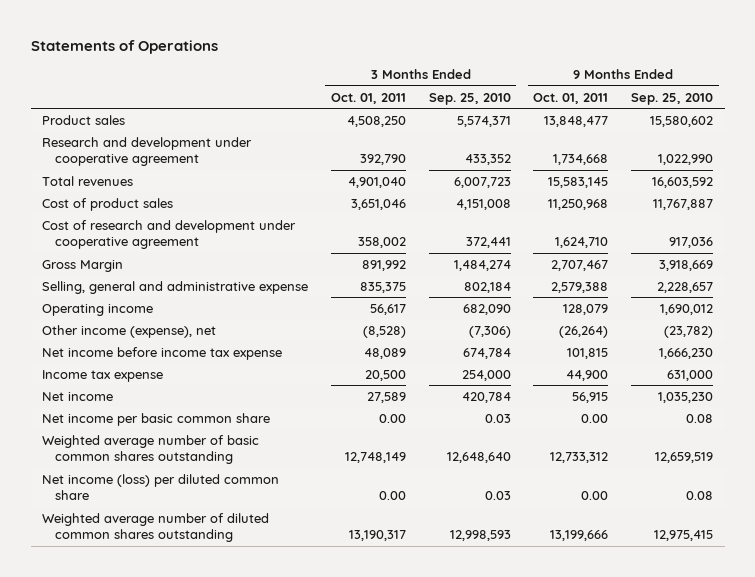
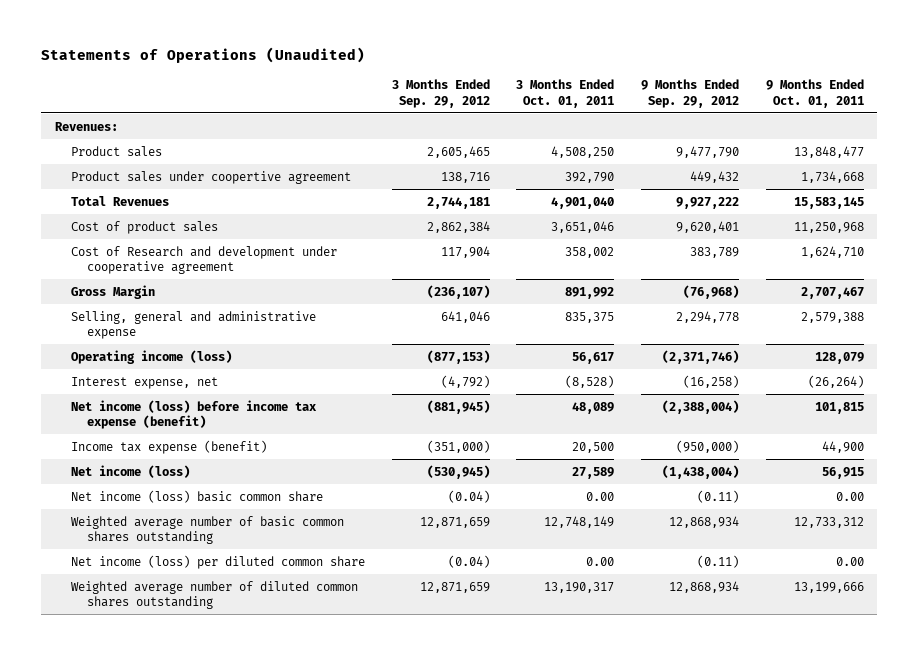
[30,39,218,54] Statements of Operations -> [41,47,366,64] Statements of Operations (Unaudited)
[428,92,511,105] Sep. 25, 2010 -> none
[631,92,714,105] Sep. 25, 2010 -> none
none -> [391,79,490,108] 3 Months Ended Sep. 29, 2012
none -> [641,79,740,108] 9 Months Ended Sep. 29, 2012
none -> [54,121,118,131] Revenues:
[41,136,252,167] Research and development under cooperative agreement -> [70,170,351,184] Product sales under coopertive agreement
[41,175,133,186] Total revenues -> [70,195,169,206] Total Revenues
[41,219,296,250] Cost of research and development under cooperative agreement -> [70,245,337,275] Cost of Research and development under cooperative agreement
[41,303,153,316] Operating income -> [70,349,232,364] Operating income (loss)
[41,324,216,338] Other income (expense), net -> [70,376,218,389] Interest expense, net
[41,346,282,360] Net income before income tax expense -> [70,399,317,430] Net income (loss) before income tax expense (benefit)
[41,369,163,382] Income tax expense -> [70,439,267,454] Income tax expense (benefit)
[41,391,113,401] Net income -> [70,464,190,478] Net income (loss)
[41,412,270,426] Net income per basic common share -> [70,489,323,503] Net income (loss) basic common share

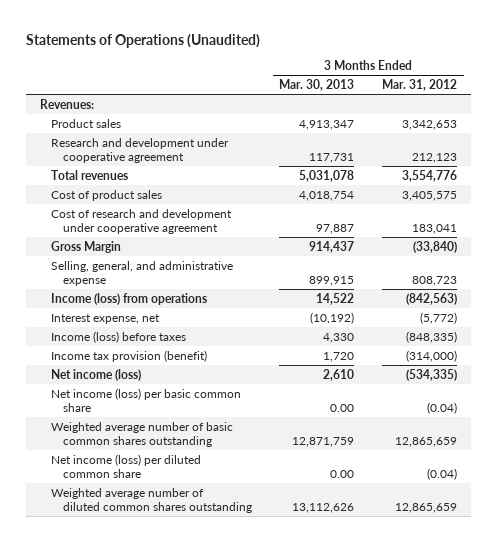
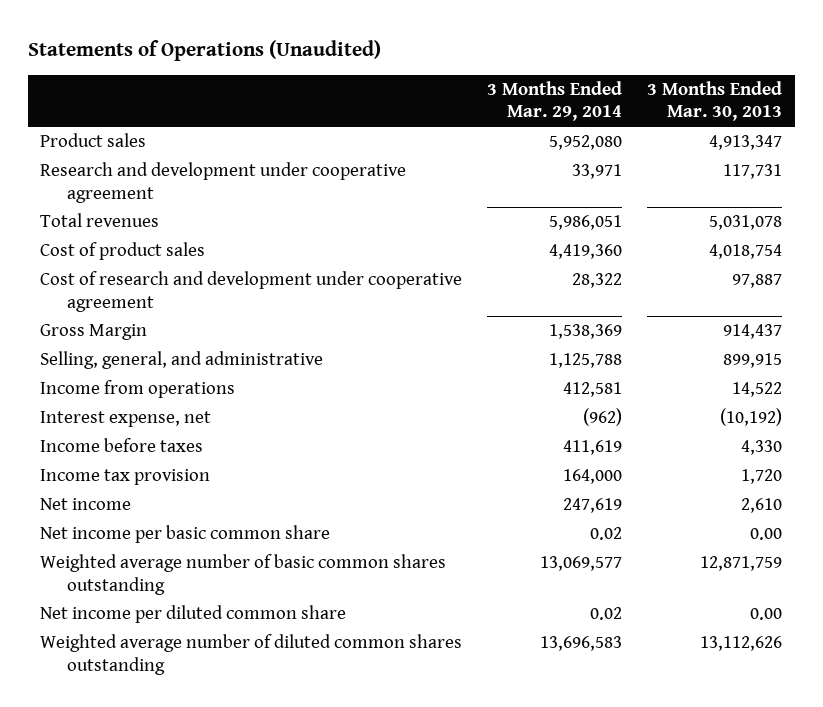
[382,79,458,92] Mar. 31, 2012 -> none
none -> [487,81,623,122] 3 Months Ended Mar. 29, 2014
[40,98,95,109] Revenues: -> none
[51,260,234,286] Selling, general, and administrative expense -> [40,351,324,370] Selling, general, and administrative
[51,292,208,305] Income (loss) from operations -> [40,380,236,399] Income from operations
[51,330,187,343] Income (loss) before taxes -> [40,438,204,453] Income before taxes
[51,349,208,362] Income tax provision (benefit) -> [40,469,211,486] Income tax provision
[51,368,142,381] Net income (loss) -> [40,498,132,511] Net income
[51,387,242,412] Net income (loss) per basic common share -> [40,525,331,544] Net income per basic common share
[51,453,202,478] Net income (loss) per diluted common share -> [40,605,347,624] Net income per diluted common share

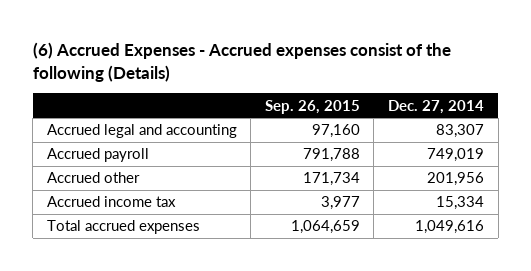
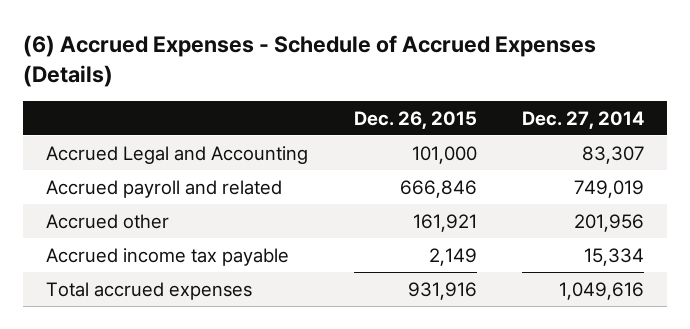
[32,41,451,82] (6) Accrued Expenses - Accrued expenses consist of the following (Details) -> [22,35,596,87] (6) Accrued Expenses - Schedule of Accrued Expenses (Details)
[264,99,360,114] Sep. 26, 2015 -> none
none -> [353,110,477,129] Dec. 26, 2015
[46,124,237,139] Accrued legal and accounting -> [45,145,308,164] Accrued Legal and Accounting
[46,148,149,163] Accrued payroll -> [45,179,282,198] Accrued payroll and related
[46,196,176,208] Accrued income tax -> [45,247,289,266] Accrued income tax payable

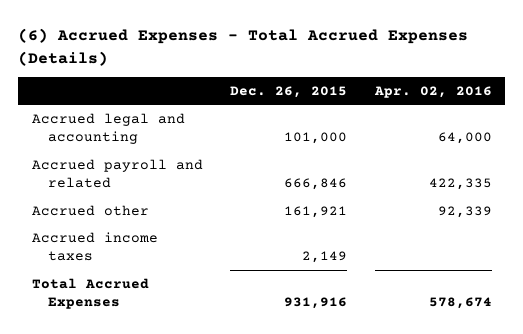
[22,35,596,87] (6) Accrued Expenses - Schedule of Accrued Expenses (Details) -> [17,28,468,66] (6) Accrued Expenses - Total Accrued Expenses (Details)
[522,110,645,129] Dec. 27, 2014 -> none
none -> [373,86,492,99] Apr. 02, 2016
[45,145,308,164] Accrued Legal and Accounting -> [31,112,185,145] Accrued legal and accounting
[45,247,289,266] Accrued income tax payable -> [31,231,158,262] Accrued income taxes
[45,281,252,300] Total accrued expenses -> [31,277,149,310] Total Accrued Expenses

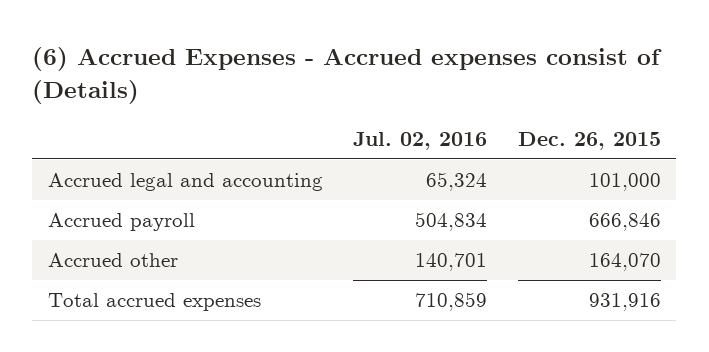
[17,28,468,66] (6) Accrued Expenses - Total Accrued Expenses (Details) -> [32,47,663,104] (6) Accrued Expenses - Accrued expenses consist of (Details)
[373,86,492,99] Apr. 02, 2016 -> none
none -> [353,132,488,151] Jul. 02, 2016
[31,231,158,262] Accrued income taxes -> none
[31,158,203,189] Accrued payroll and related -> [47,213,195,232] Accrued payroll
[284,205,348,218] 161,921 -> [588,253,661,272] 164,070
[31,277,149,310] Total Accrued Expenses -> [47,293,261,312] Total accrued expenses

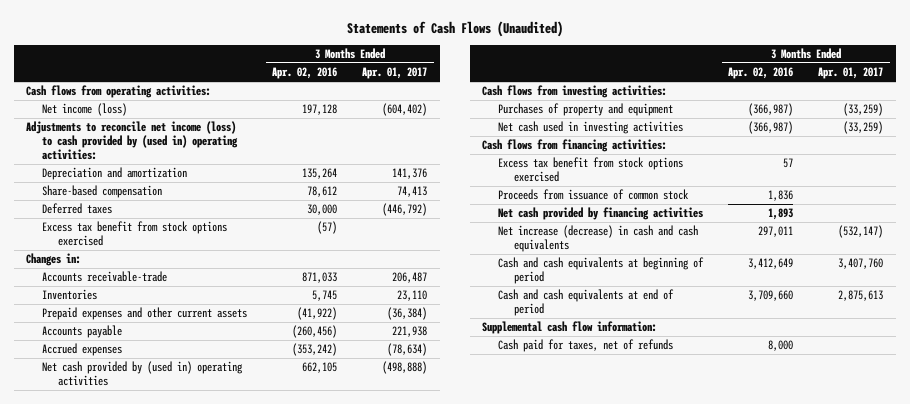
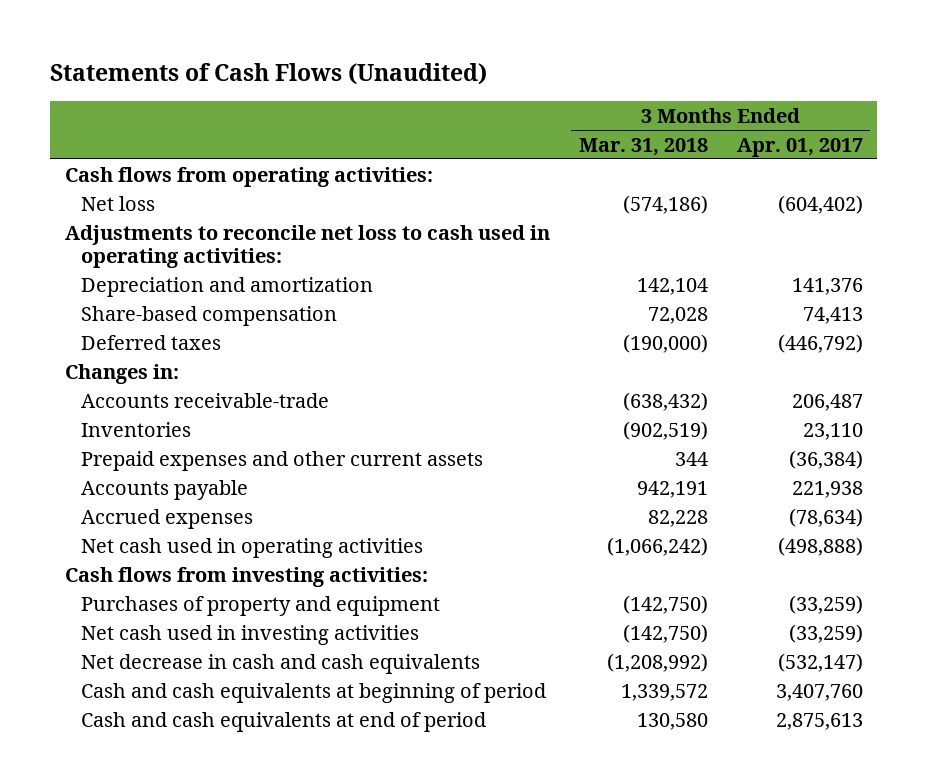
[272,67,338,80] Apr. 02, 2016 -> none
none -> [578,137,708,156] Mar. 31, 2018
[42,103,128,117] Net income (loss) -> [80,195,155,211] Net loss
[26,121,239,161] Adjustments to reconcile net income (loss) to cash provided by (used in) operating activities: -> [64,224,550,269] Adjustments to reconcile net loss to cash used in operating activities:
[42,221,228,247] Excess tax benefit from stock options exercised -> none
[42,361,244,387] Net cash provided by (used in) operating activities -> [80,537,423,558] Net cash used in operating activities
[482,139,668,153] Cash flows from financing activities: -> none
[498,157,684,183] Excess tax benefit from stock options exercised -> none
[498,189,690,201] Proceeds from issuance of common stock -> none
[498,207,704,221] Net cash provided by financing activities -> none
[498,225,699,253] Net increase (decrease) in cash and cash equivalents -> [80,653,480,674] Net decrease in cash and cash equivalents
[482,321,658,335] Supplemental cash flow information: -> none
[498,339,674,353] Cash paid for taxes, net of refunds -> none

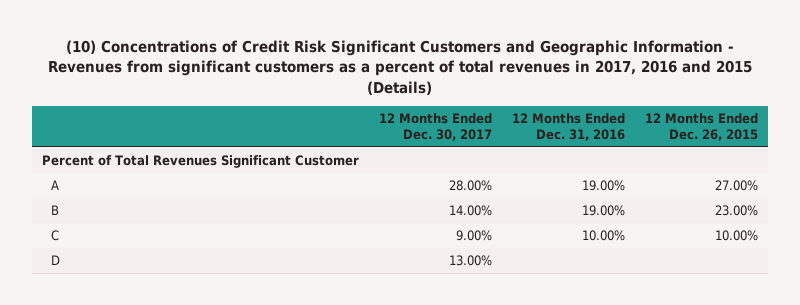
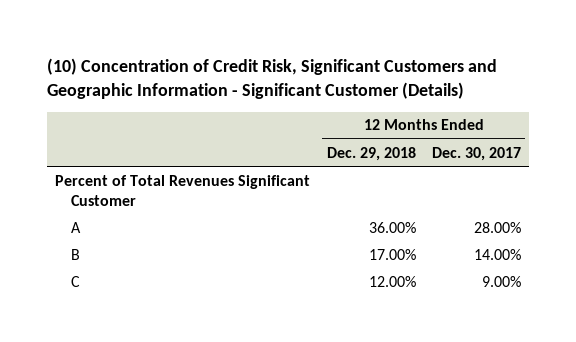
[48,40,753,95] (10) Concentrations of Credit Risk Significant Customers and Geographic Information - Revenues from significant customers as a percent of total revenues in 2017, 2016 and 2015 (Details) -> [47,57,498,99] (10) Concentration of Credit Risk, Significant Customers and Geographic Information - Significant Customer (Details)
[512,112,626,142] 12 Months Ended Dec. 31, 2016 -> none
[645,112,759,142] 12 Months Ended Dec. 26, 2015 -> none
none -> [326,146,416,161] Dec. 29, 2018
[51,254,61,265] D -> none

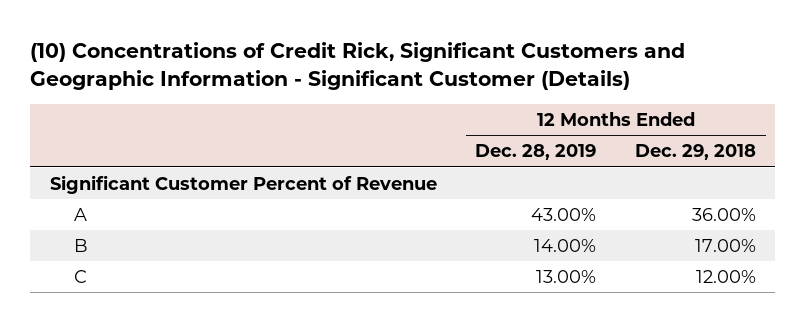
[47,57,498,99] (10) Concentration of Credit Risk, Significant Customers and Geographic Information - Significant Customer (Details) -> [30,42,686,91] (10) Concentrations of Credit Rick, Significant Customers and Geographic Information - Significant Customer (Details)
[431,146,521,161] Dec. 30, 2017 -> none
none -> [475,144,597,161] Dec. 28, 2019
[55,174,311,206] Percent of Total Revenues Significant Customer -> [49,174,437,194] Significant Customer Percent of Revenue

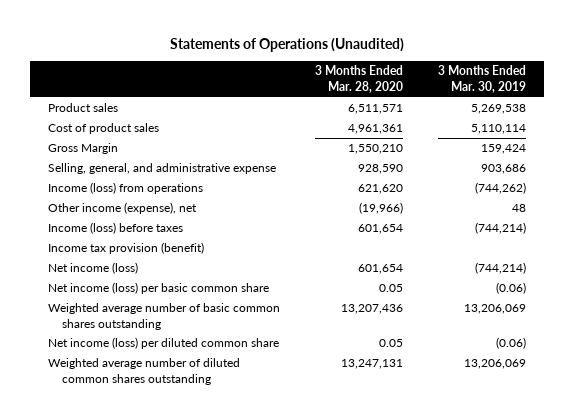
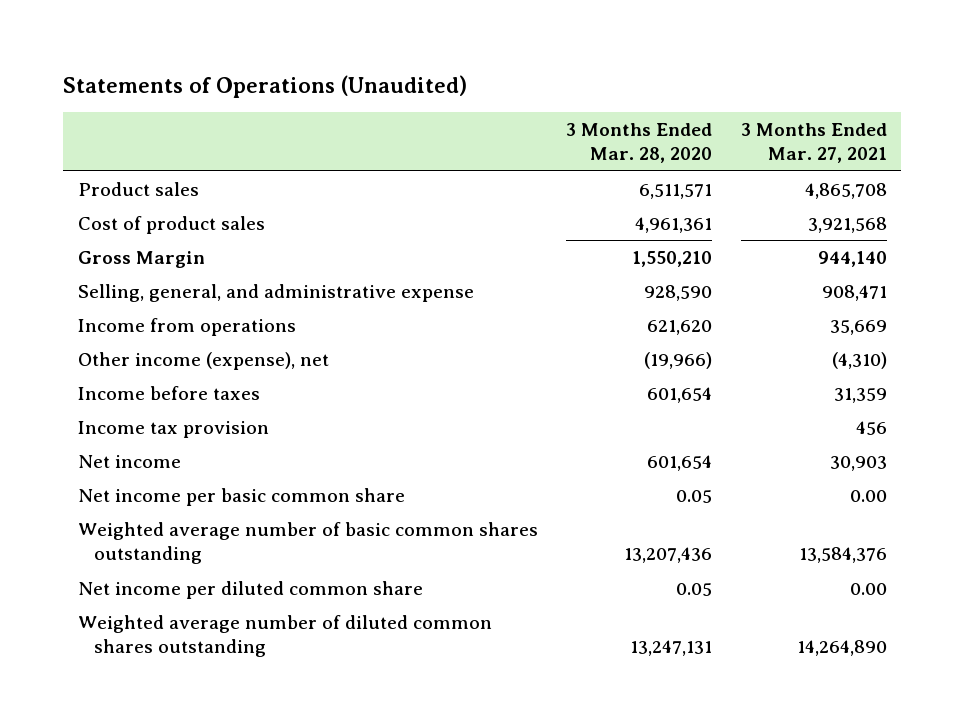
[438,65,527,93] 3 Months Ended Mar. 30, 2019 -> none
none -> [741,122,888,164] 3 Months Ended Mar. 27, 2021
[47,182,203,195] Income (loss) from operations -> [77,317,296,336] Income from operations
[47,222,183,235] Income (loss) before taxes -> [77,385,260,400] Income before taxes
[47,242,204,255] Income tax provision (benefit) -> [77,420,269,438] Income tax provision
[47,262,138,275] Net income (loss) -> [77,454,181,468] Net income
[47,282,269,295] Net income (loss) per basic common share -> [77,487,405,506] Net income per basic common share
[47,337,279,350] Net income (loss) per diluted common share -> [77,580,423,599] Net income per diluted common share

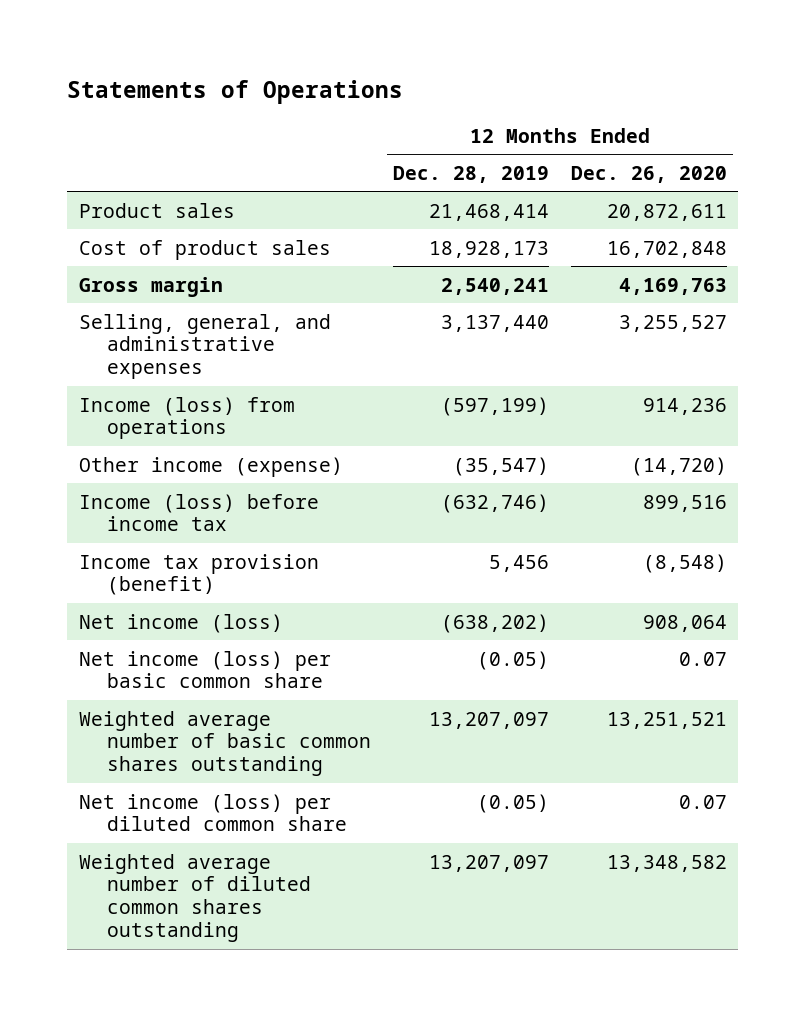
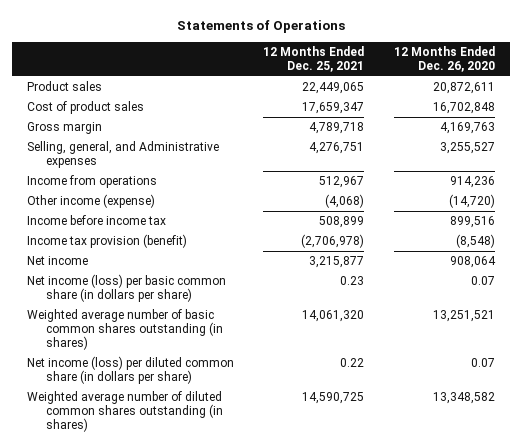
[392,165,549,183] Dec. 28, 2019 -> none
none -> [263,46,365,73] 12 Months Ended Dec. 25, 2021
[78,313,331,380] Selling, general, and administrative expenses -> [26,140,219,169] Selling, general, and Administrative expenses
[78,396,295,440] Income (loss) from operations -> [26,174,157,188] Income from operations
[78,493,319,532] Income (loss) before income tax -> [26,214,166,225] Income before income tax
[78,613,283,633] Net income (loss) -> [26,255,88,265] Net income
[78,650,331,689] Net income (loss) per basic common share -> [26,273,226,303] Net income (loss) per basic common share (in dollars per share)
[78,710,371,777] Weighted average number of basic common shares outstanding -> [26,308,223,351] Weighted average number of basic common shares outstanding (in shares)
[78,793,347,832] Net income (loss) per diluted common share -> [26,355,234,385] Net income (loss) per diluted common share (in dollars per share)
[78,853,311,943] Weighted average number of diluted common shares outstanding -> [26,390,223,433] Weighted average number of diluted common shares outstanding (in shares)

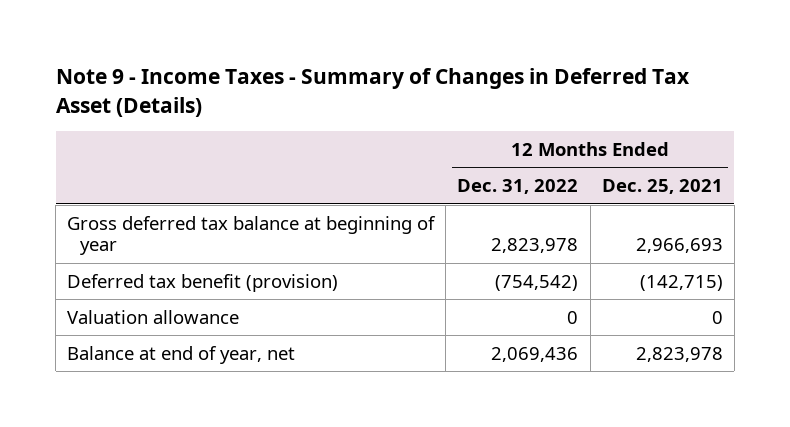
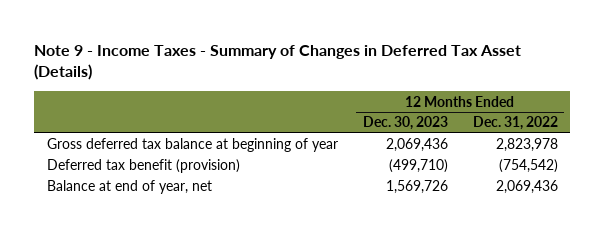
[601,179,723,195] Dec. 25, 2021 -> none
none -> [362,116,448,131] Dec. 30, 2023
[67,309,240,324] Valuation allowance -> none

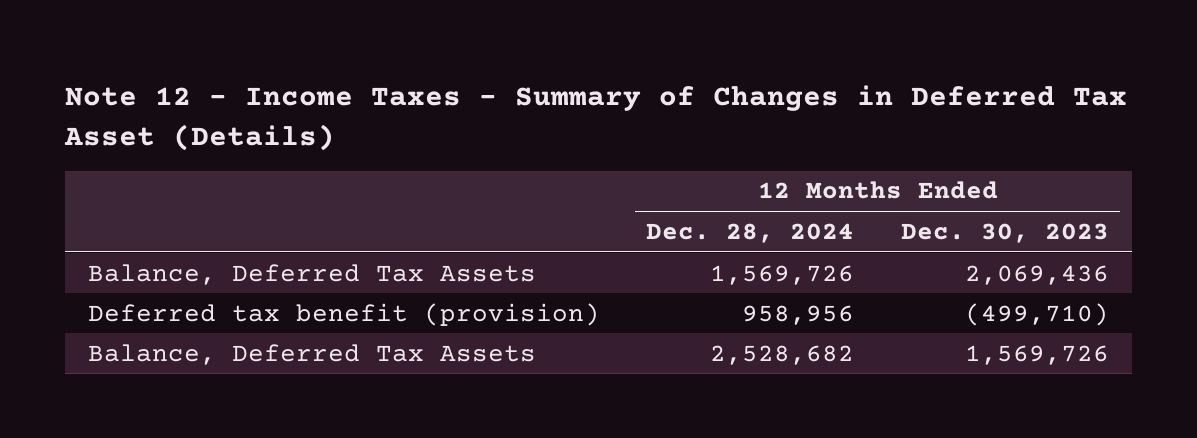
[33,44,521,81] Note 9 - Income Taxes - Summary of Changes in Deferred Tax Asset (Details) -> [63,84,1127,151] Note 12 - Income Taxes - Summary of Changes in Deferred Tax Asset (Details)
[472,116,558,131] Dec. 31, 2022 -> none
none -> [646,222,855,243] Dec. 28, 2024
[46,138,338,153] Gross deferred tax balance at beginning of year -> [88,263,537,285] Balance, Deferred Tax Assets
[46,180,212,195] Balance at end of year, net -> [88,343,537,365] Balance, Deferred Tax Assets

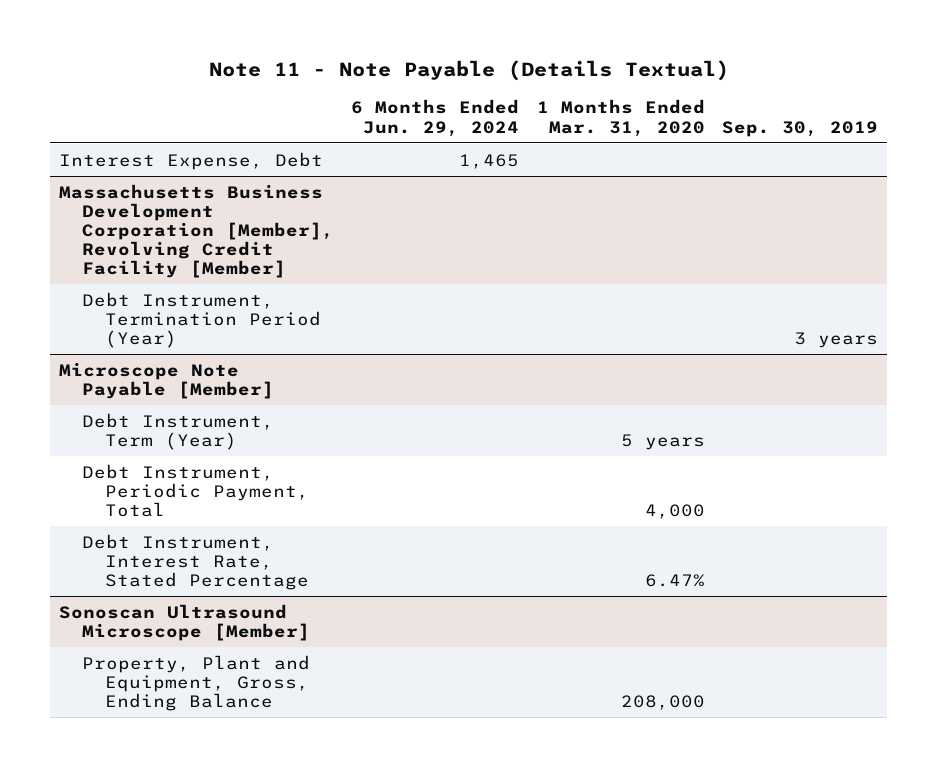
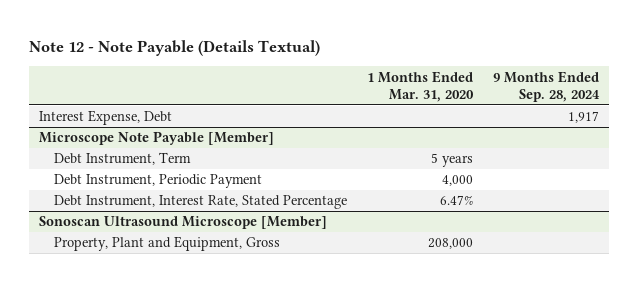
[208,59,729,81] Note 11 - Note Payable (Details Textual) -> [29,39,321,56] Note 12 - Note Payable (Details Textual)
[351,99,520,137] 6 Months Ended Jun. 29, 2024 -> none
[722,120,879,137] Sep. 30, 2019 -> none
none -> [493,70,601,102] 9 Months Ended Sep. 28, 2024
[59,183,334,279] Massachusetts Business Development Corporation [Member], Revolving Credit Facility [Member] -> none
[81,291,321,348] Debt Instrument, Termination Period (Year) -> none
[81,412,274,450] Debt Instrument, Term (Year) -> [54,152,192,166] Debt Instrument, Term
[81,463,309,517] Debt Instrument, Periodic Payment, Total -> [54,174,263,189] Debt Instrument, Periodic Payment
[81,654,310,711] Property, Plant and Equipment, Gross, Ending Balance -> [54,236,281,252] Property, Plant and Equipment, Gross

